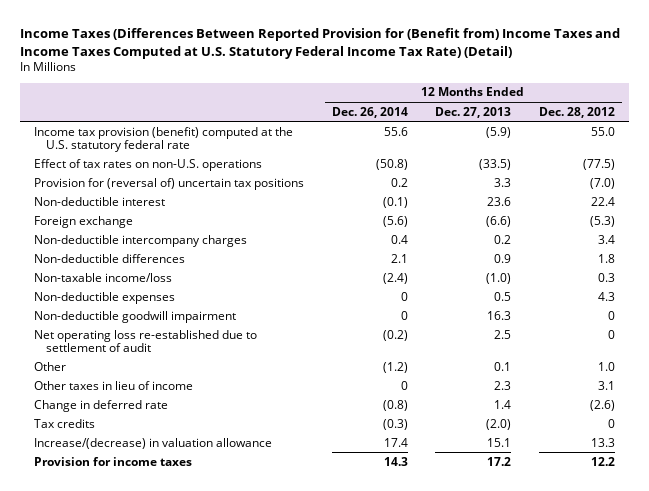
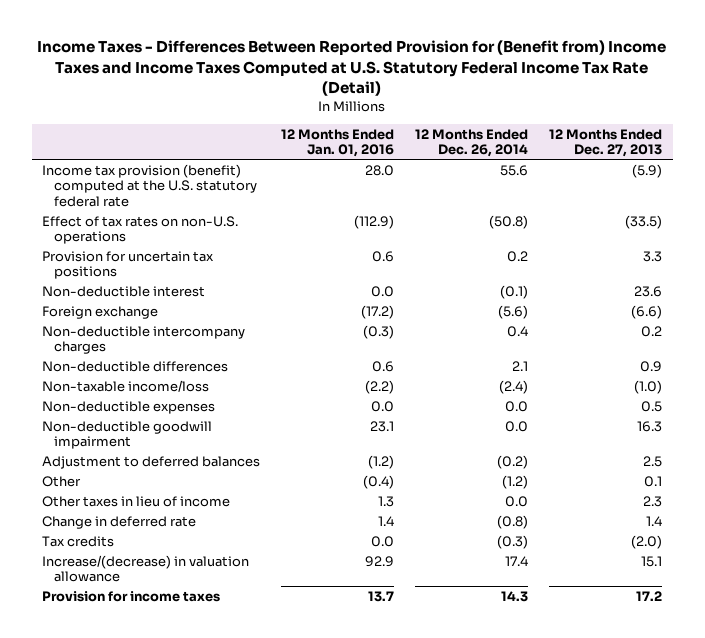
[20,28,621,59] Income Taxes (Differences Between Reported Provision for (Benefit from) Income Taxes and Income Taxes Computed at U.S. Statutory Federal Income Tax Rate) (Detail) -> [37,40,667,97] Income Taxes - Differences Between Reported Provision for (Benefit from) Income Taxes and Income Taxes Computed at U.S. Statutory Federal Income Tax Rate (Detail)
[538,106,615,118] Dec. 28, 2012 -> none
none -> [281,128,395,158] 12 Months Ended Jan. 01, 2016
[34,177,305,190] Provision for (reversal of) uncertain tax positions -> [42,250,215,280] Provision for uncertain tax positions
[400,291,408,301] 0 -> [505,400,529,412] 0.0
[400,310,408,320] 0 -> [505,420,529,432] 0.0
[34,329,258,352] Net operating loss re-established due to settlement of audit -> [42,455,261,469] Adjustment to deferred balances
[400,380,408,390] 0 -> [505,495,529,507] 0.0

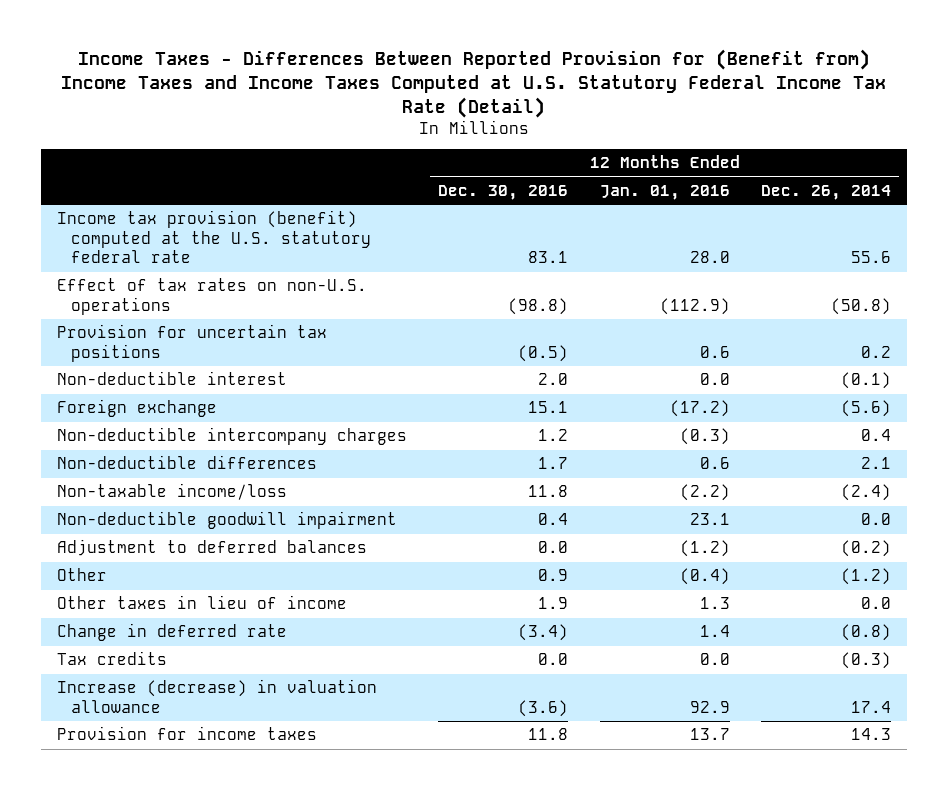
[549,128,663,158] 12 Months Ended Dec. 27, 2013 -> none
none -> [438,184,569,200] Dec. 30, 2016
[42,400,216,414] Non-deductible expenses -> none
[42,554,250,583] Increase/(decrease) in valuation allowance -> [56,679,377,713] Increase (decrease) in valuation allowance

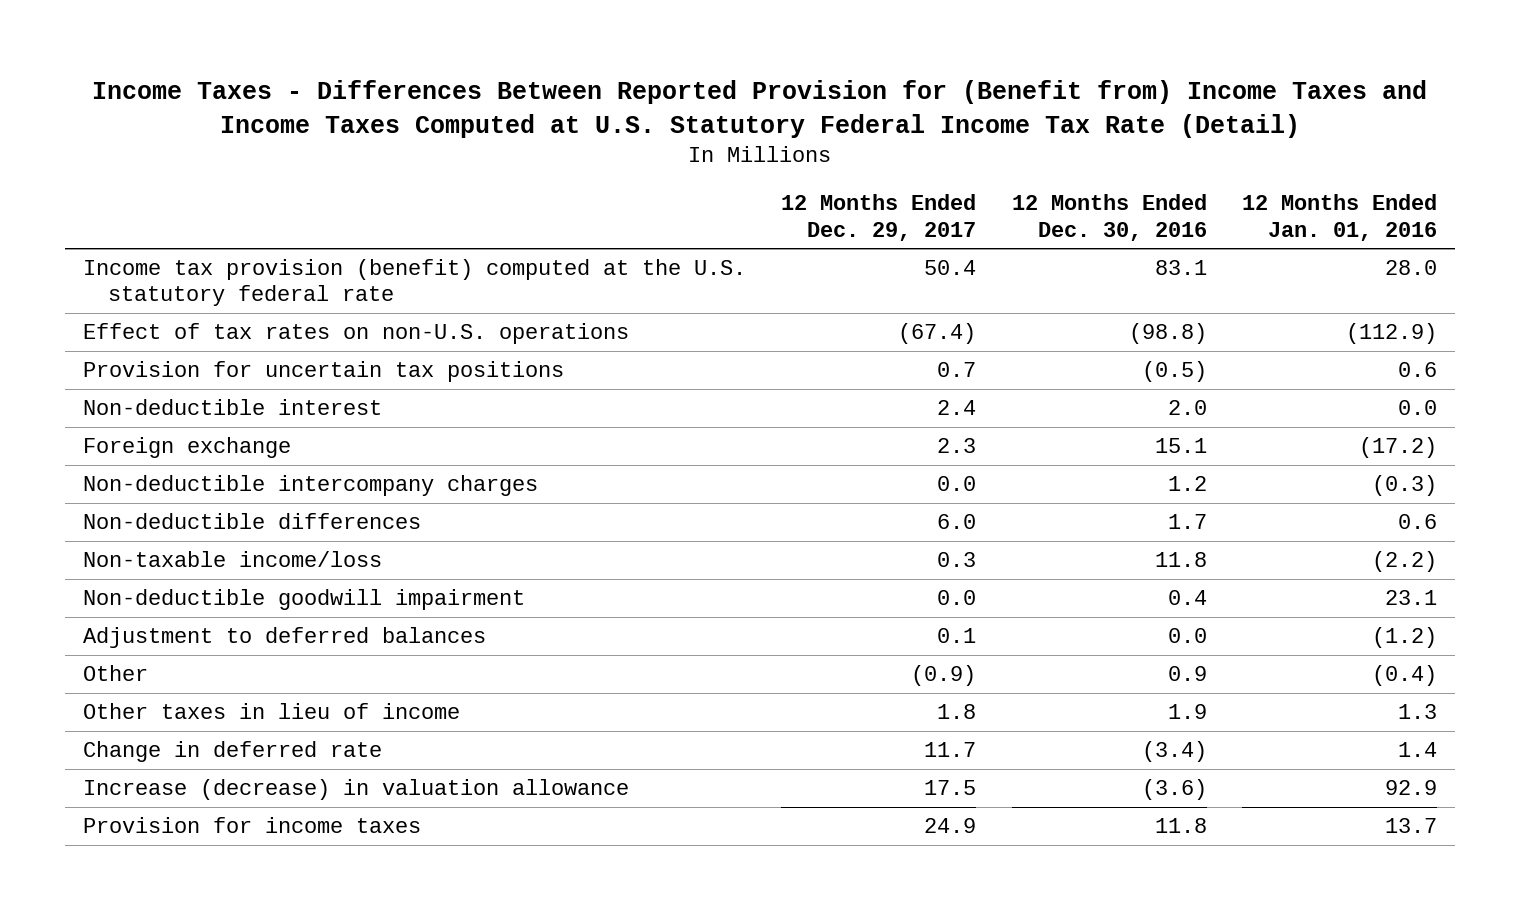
[761,184,892,200] Dec. 26, 2014 -> none
none -> [781,194,977,241] 12 Months Ended Dec. 29, 2017
[56,651,167,666] Tax credits -> none

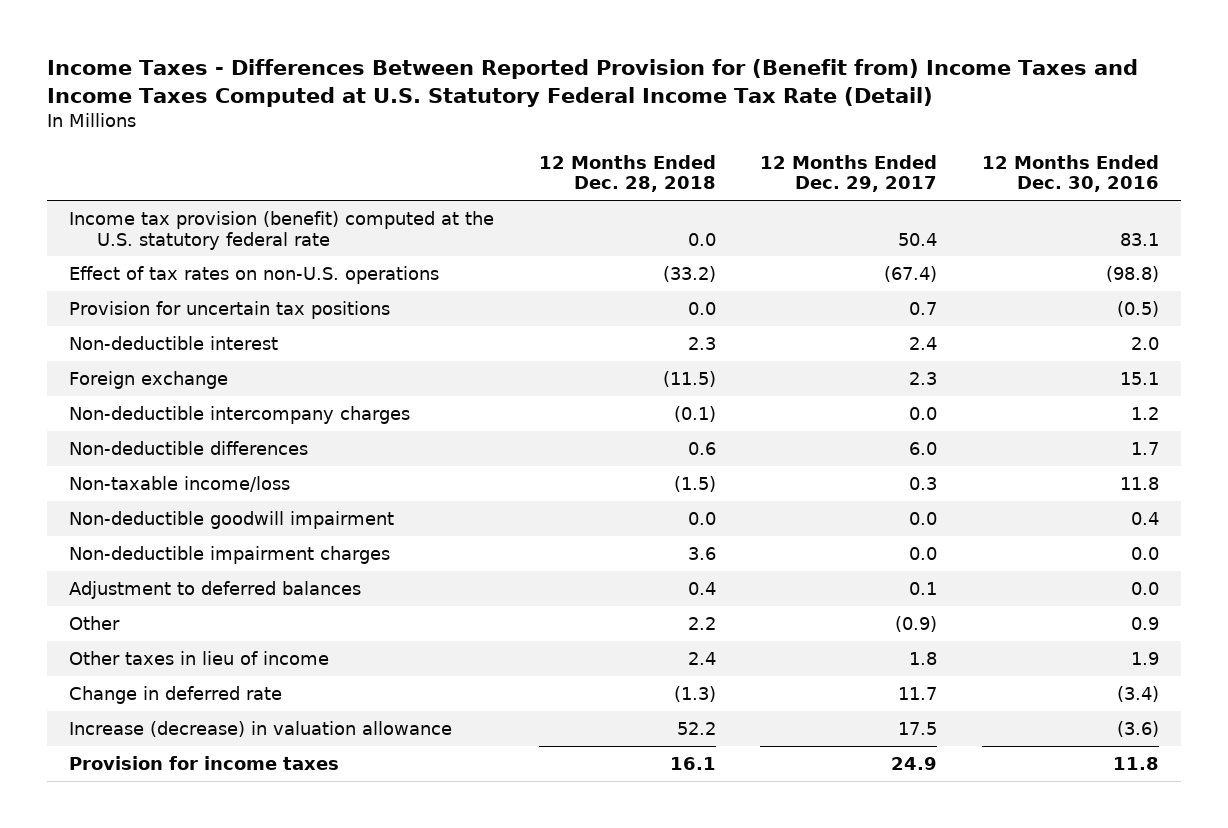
[1242,194,1438,241] 12 Months Ended Jan. 01, 2016 -> none
none -> [538,154,716,193] 12 Months Ended Dec. 28, 2018
none -> [69,545,391,564] Non-deductible impairment charges

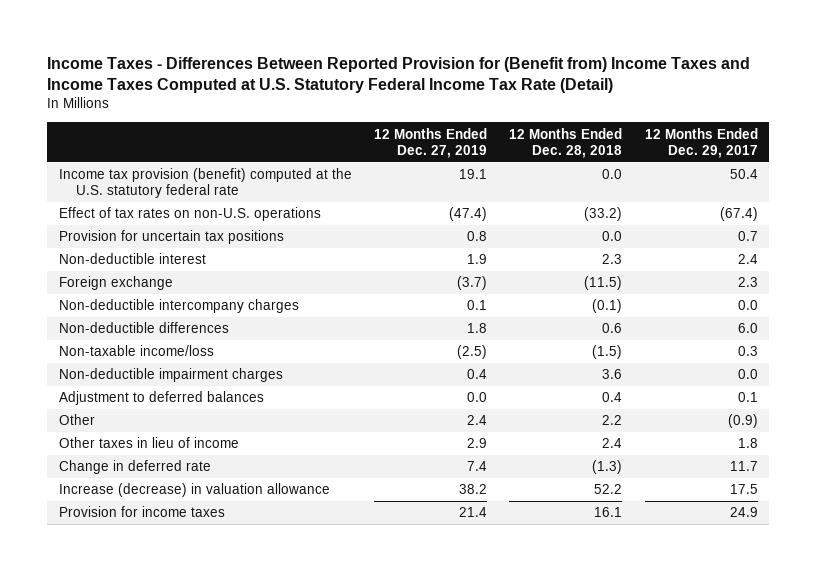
[981,154,1159,193] 12 Months Ended Dec. 30, 2016 -> none
none -> [373,127,487,158] 12 Months Ended Dec. 27, 2019
[69,510,395,529] Non-deductible goodwill impairment -> none

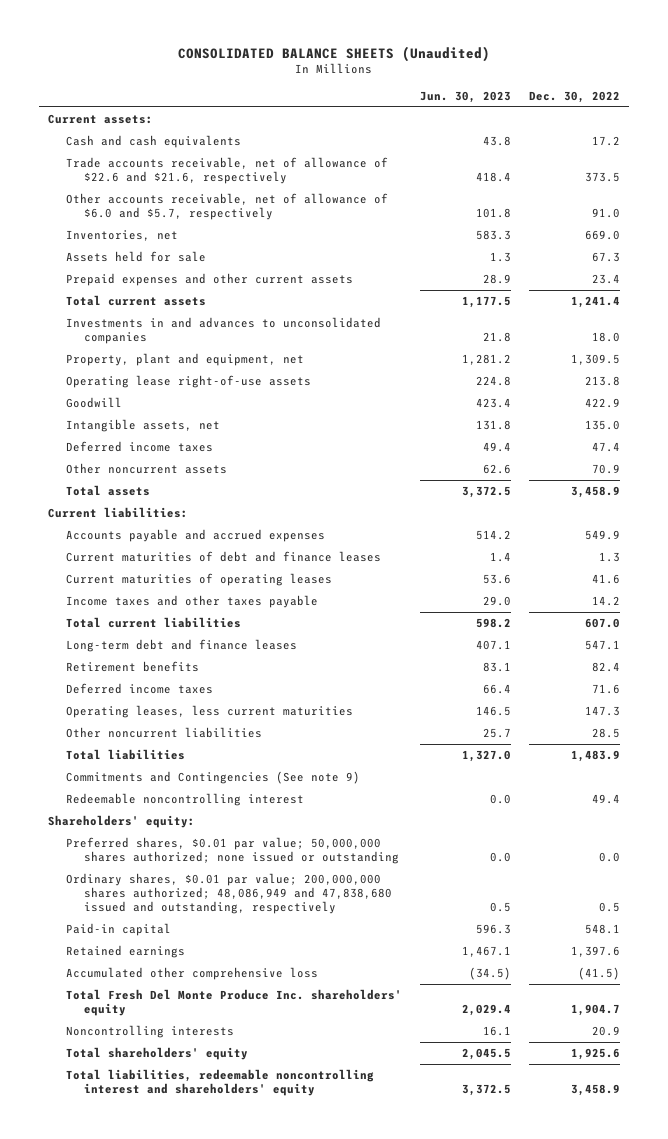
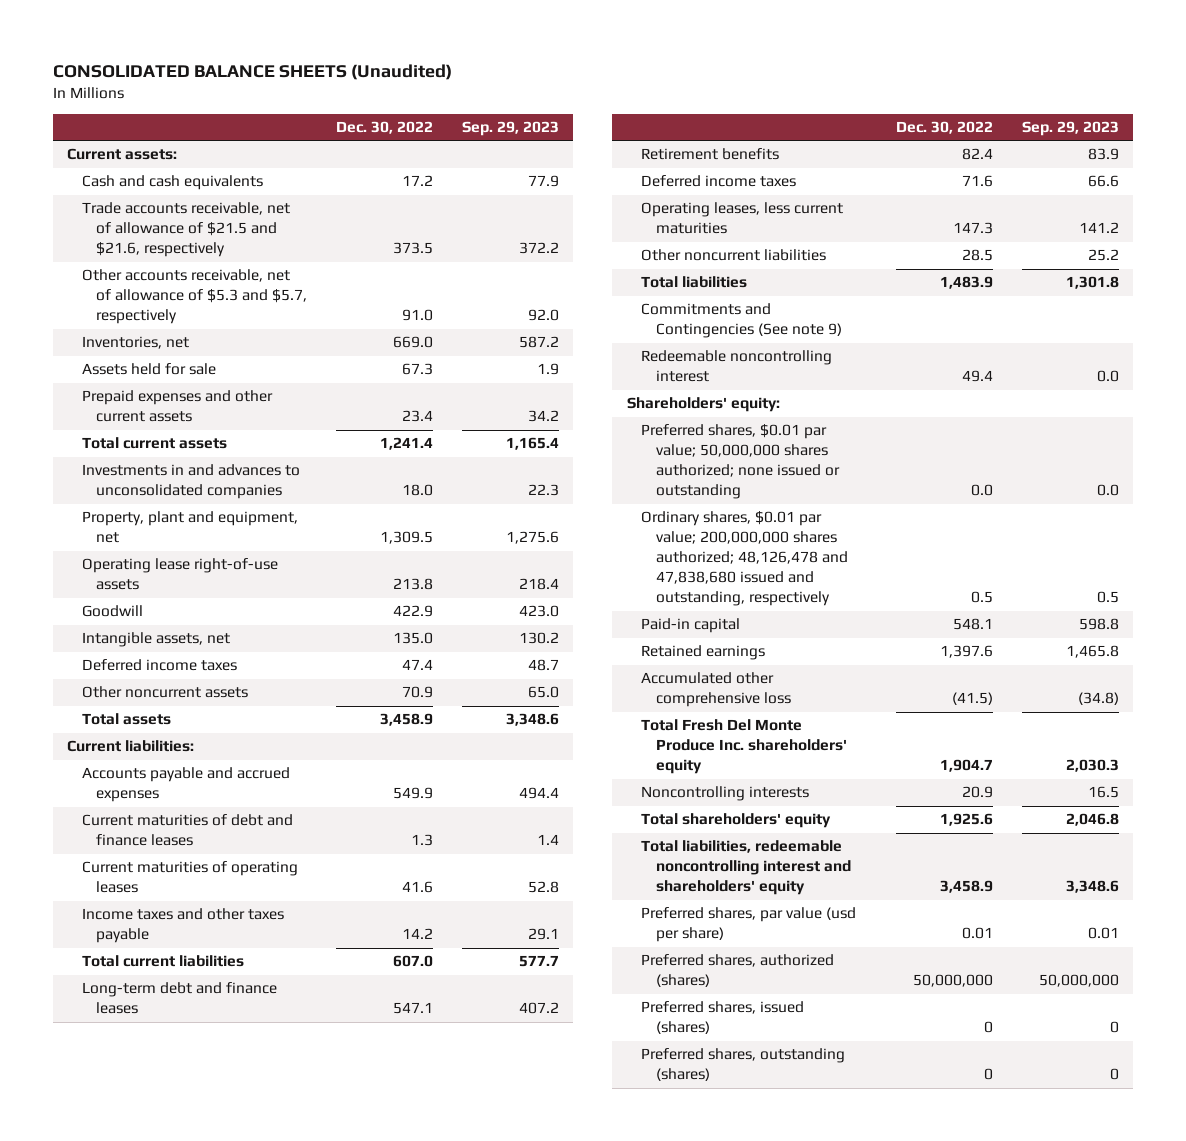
[419,91,511,104] Jun. 30, 2023 -> none
none -> [461,120,559,136] Sep. 29, 2023
[65,156,388,184] Trade accounts receivable, net of allowance of $22.6 and $21.6, respectively -> [81,202,290,258] Trade accounts receivable, net of allowance of $21.5 and $21.6, respectively
[65,192,388,220] Other accounts receivable, net of allowance of $6.0 and $5.7, respectively -> [81,269,308,325] Other accounts receivable, net of allowance of $5.3 and $5.7, respectively
[65,872,392,914] Ordinary shares, $0.01 par value; 200,000,000 shares authorized; 48,086,949 and 47,838,680 issued and outstanding, respectively -> [641,511,848,607] Ordinary shares, $0.01 par value; 200,000,000 shares authorized; 48,126,478 and 47,838,680 issued and outstanding, respectively
none -> [641,907,857,943] Preferred shares, par value (usd per share)
none -> [641,954,835,988] Preferred shares, authorized (shares)
none -> [641,1001,805,1035] Preferred shares, issued (shares)
none -> [641,1048,846,1082] Preferred shares, outstanding (shares)

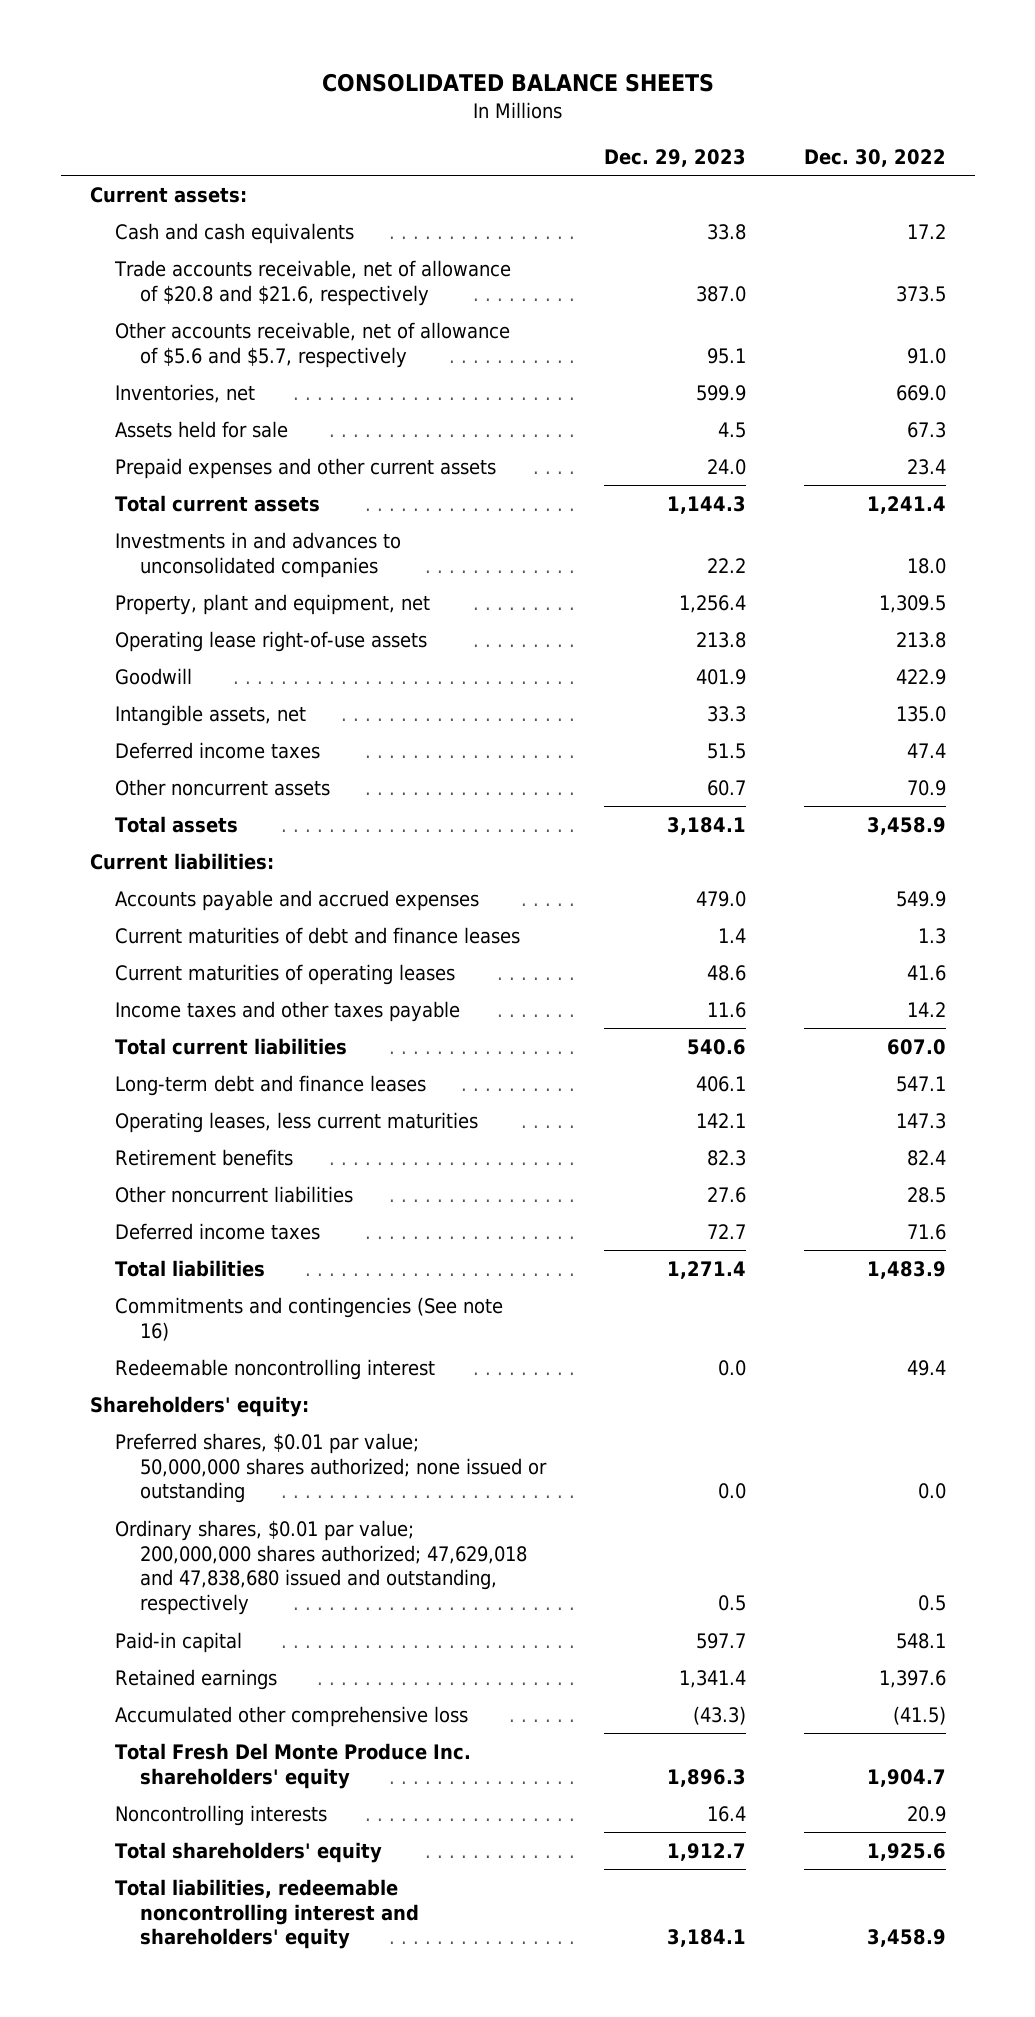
[52,63,452,80] CONSOLIDATED BALANCE SHEETS (Unaudited) -> [321,73,714,93] CONSOLIDATED BALANCE SHEETS
[461,120,559,136] Sep. 29, 2023 -> none
none -> [603,148,746,167] Dec. 29, 2023
[81,202,290,258] Trade accounts receivable, net of allowance of $21.5 and $21.6, respectively -> [113,259,511,306] Trade accounts receivable, net of allowance of $20.8 and $21.6, respectively
[81,269,308,325] Other accounts receivable, net of allowance of $5.3 and $5.7, respectively -> [114,321,510,368] Other accounts receivable, net of allowance of $5.6 and $5.7, respectively
[641,148,780,161] Retirement benefits -> [114,1148,293,1166] Retirement benefits
[641,175,797,188] Deferred income taxes -> [114,1222,320,1240] Deferred income taxes
[641,303,842,339] Commitments and Contingencies (See note 9) -> [114,1296,503,1341] Commitments and contingencies (See note 16)
[641,511,848,607] Ordinary shares, $0.01 par value; 200,000,000 shares authorized; 48,126,478 and 47,838,680 issued and outstanding, respectively -> [114,1519,527,1616] Ordinary shares, $0.01 par value; 200,000,000 shares authorized; 47,629,018 and 47,838,680 issued and outstanding, respectively
[641,907,857,943] Preferred shares, par value (usd per share) -> none
[641,954,835,988] Preferred shares, authorized (shares) -> none
[641,1001,805,1035] Preferred shares, issued (shares) -> none
[641,1048,846,1082] Preferred shares, outstanding (shares) -> none

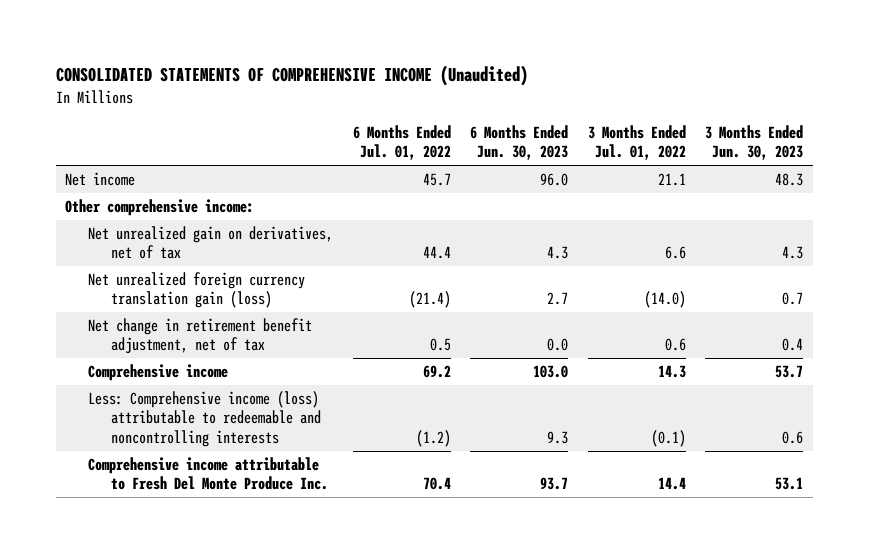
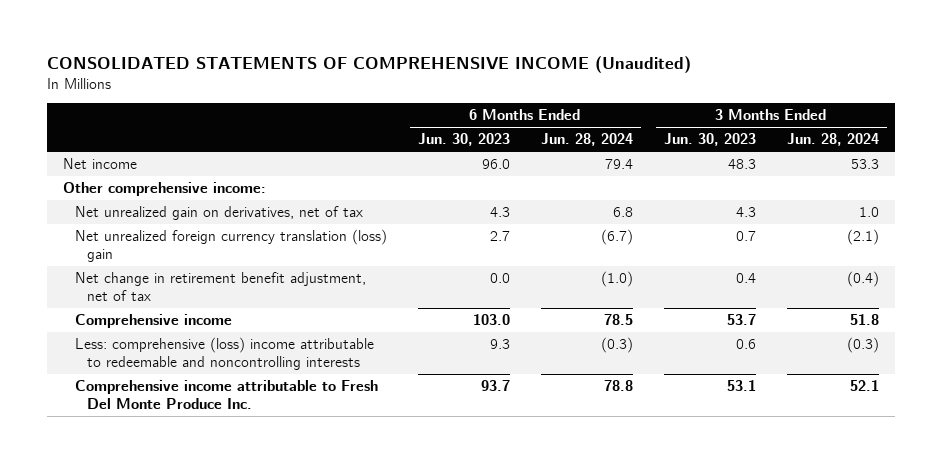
[352,125,451,161] 6 Months Ended Jul. 01, 2022 -> none
[587,125,686,161] 3 Months Ended Jul. 01, 2022 -> none
none -> [540,133,633,147] Jun. 28, 2024
none -> [786,133,879,147] Jun. 28, 2024
[88,272,306,309] Net unrealized foreign currency translation gain (loss) -> [74,229,387,263] Net unrealized foreign currency translation (loss) gain
[88,391,321,447] Less: Comprehensive income (loss) attributable to redeemable and noncontrolling interests -> [74,337,374,371] Less: comprehensive (loss) income attributable to redeemable and noncontrolling interests

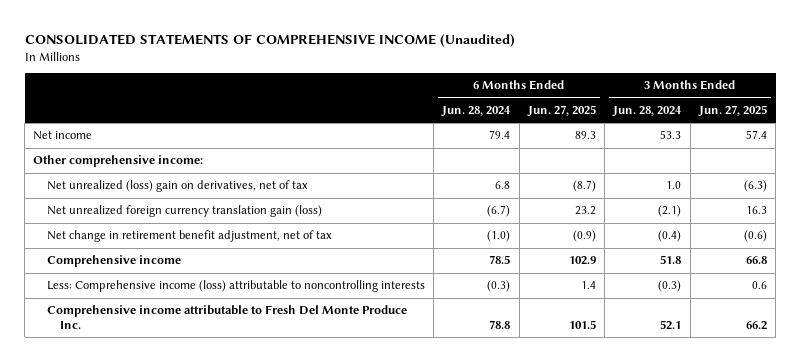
[417,133,510,147] Jun. 30, 2023 -> none
[663,133,756,147] Jun. 30, 2023 -> none
none -> [526,104,596,117] Jun. 27, 2025
none -> [697,104,767,117] Jun. 27, 2025
[74,206,363,221] Net unrealized gain on derivatives, net of tax -> [46,180,308,193] Net unrealized (loss) gain on derivatives, net of tax
[74,229,387,263] Net unrealized foreign currency translation (loss) gain -> [46,205,322,218] Net unrealized foreign currency translation gain (loss)
[74,337,374,371] Less: comprehensive (loss) income attributable to redeemable and noncontrolling interests -> [46,280,425,293] Less: Comprehensive income (loss) attributable to noncontrolling interests

